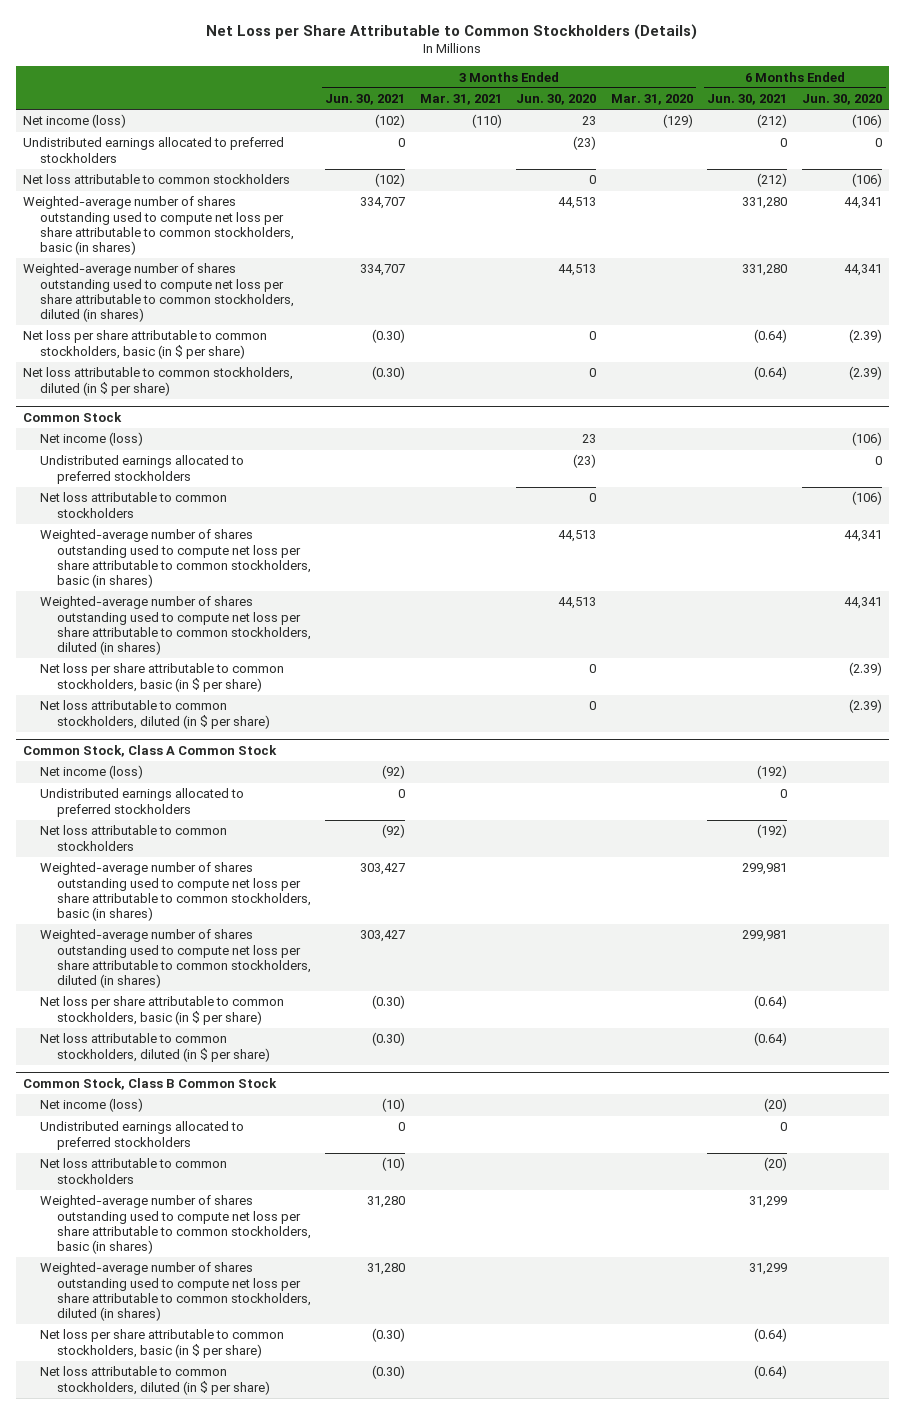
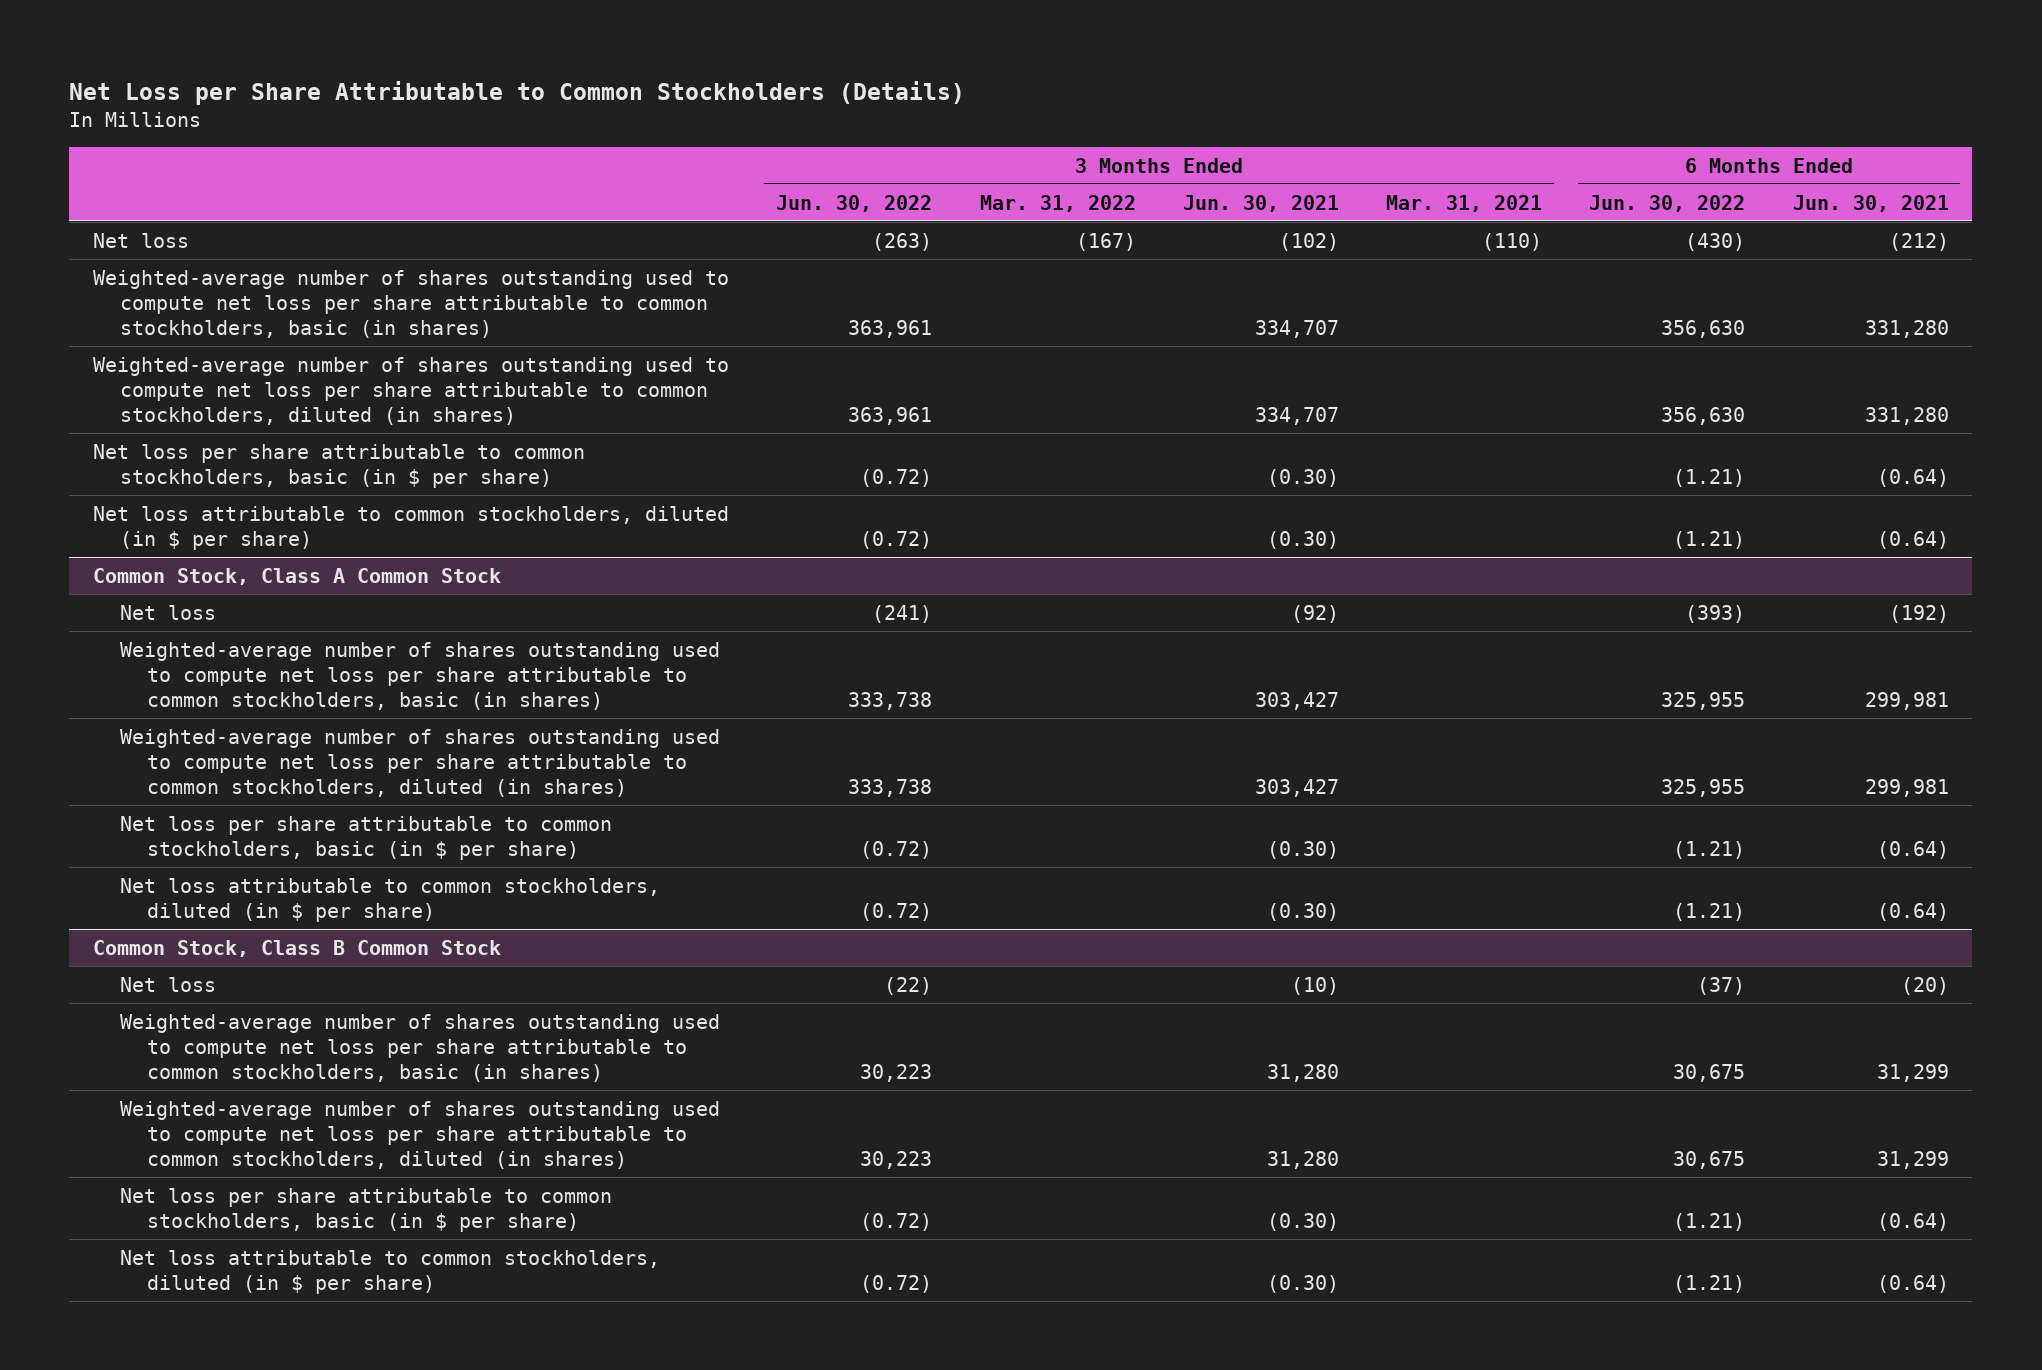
[516,94,597,106] Jun. 30, 2020 -> none
[610,94,693,106] Mar. 31, 2020 -> none
[801,94,882,106] Jun. 30, 2020 -> none
none -> [776,194,933,212] Jun. 30, 2022
none -> [979,194,1136,212] Mar. 31, 2022
none -> [1589,194,1746,212] Jun. 30, 2022
[22,137,284,163] Undistributed earnings allocated to preferred stockholders -> none
[22,174,290,185] Net loss attributable to common stockholders -> none
[22,114,126,129] Net income (loss) -> [93,232,190,248] Net loss
[22,411,122,422] Common Stock -> none
[39,432,143,447] Net income (loss) -> none
[39,455,244,484] Undistributed earnings allocated to preferred stockholders -> none
[39,492,227,518] Net loss attributable to common stockholders -> none
[39,529,311,589] Weighted-average number of shares outstanding used to compute net loss per share attributable to common stockholders, basic (in shares) -> none
[39,596,311,656] Weighted-average number of shares outstanding used to compute net loss per share attributable to common stockholders, diluted (in shares) -> none
[39,663,284,692] Net loss per share attributable to common stockholders, basic (in $ per share) -> none
[39,700,270,729] Net loss attributable to common stockholders, diluted (in $ per share) -> none
[39,788,244,817] Undistributed earnings allocated to preferred stockholders -> none
[39,825,227,851] Net loss attributable to common stockholders -> none
[39,765,143,780] Net income (loss) -> [120,604,217,620] Net loss
[39,1121,244,1150] Undistributed earnings allocated to preferred stockholders -> none
[39,1158,227,1184] Net loss attributable to common stockholders -> none
[39,1098,143,1113] Net income (loss) -> [120,976,217,992] Net loss

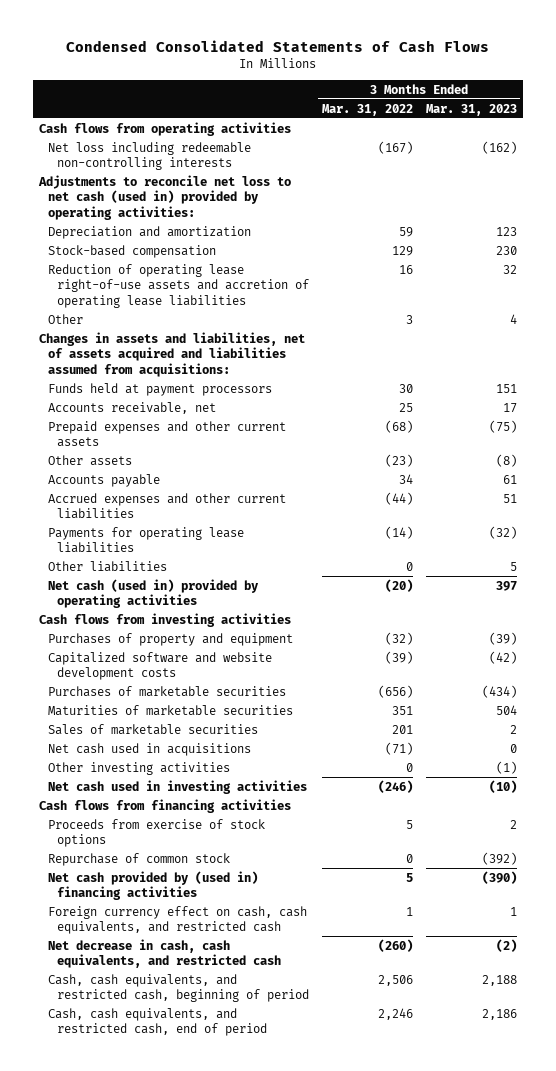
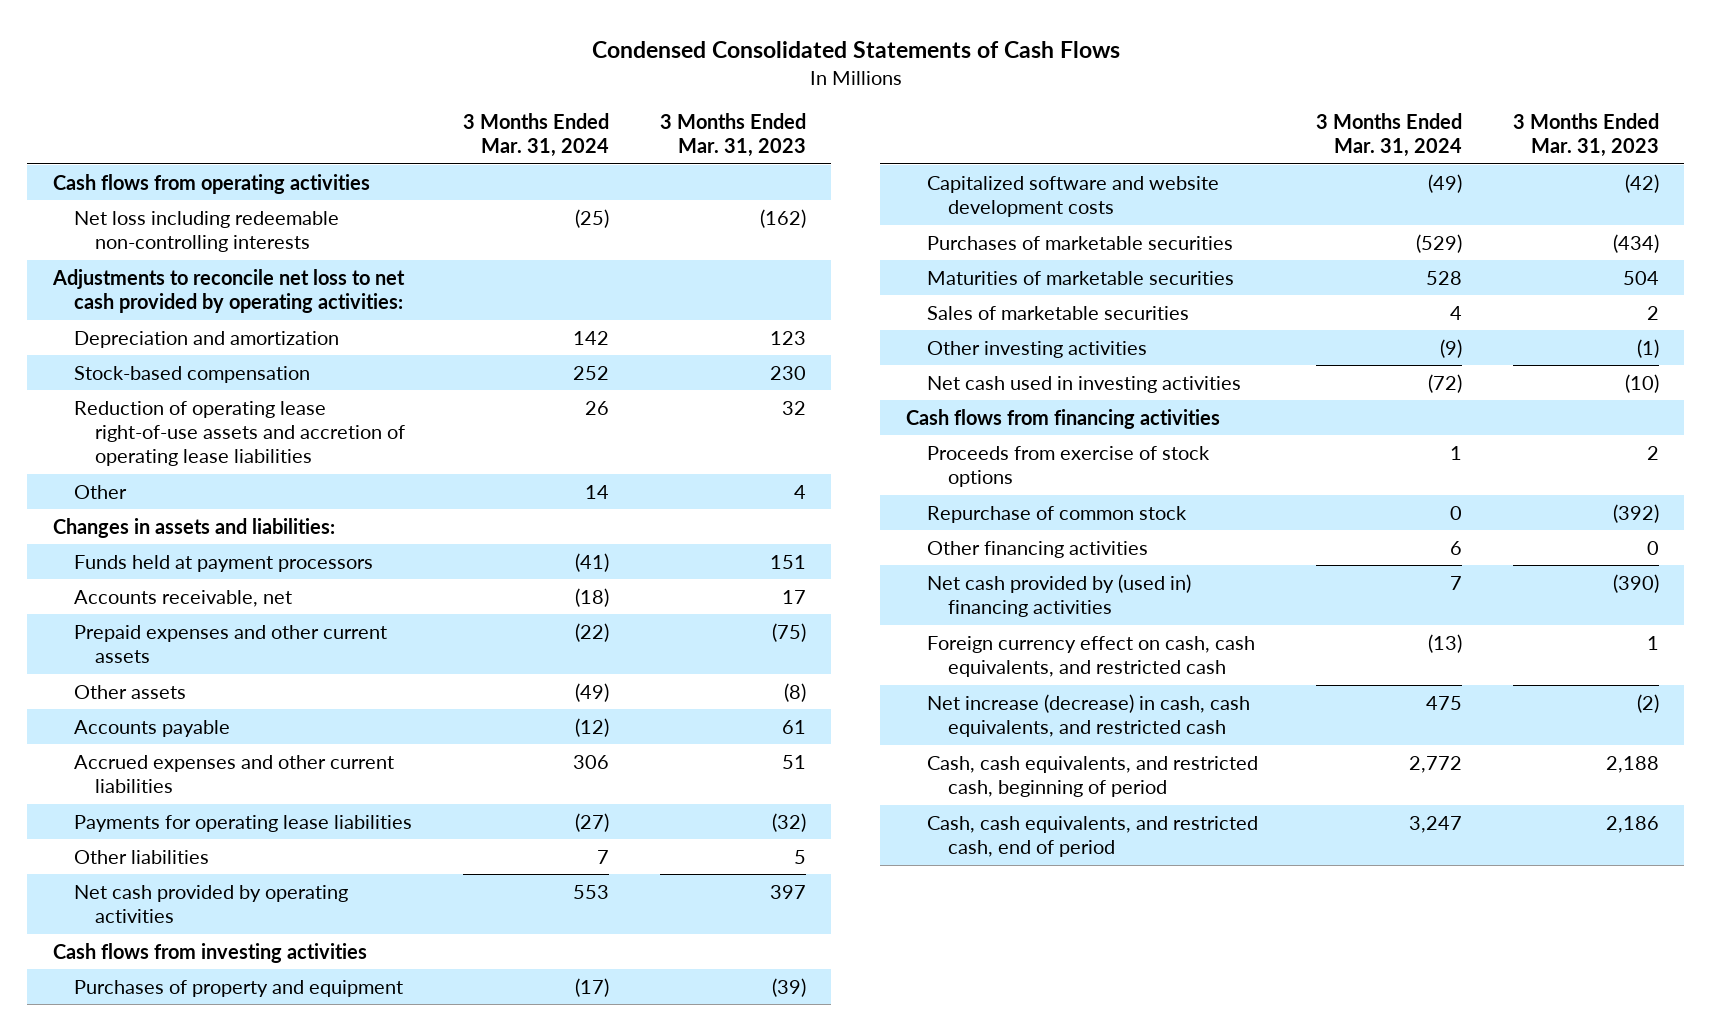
[321,103,413,116] Mar. 31, 2022 -> none
none -> [462,113,609,158] 3 Months Ended Mar. 31, 2024
[38,174,292,220] Adjustments to reconcile net loss to net cash (used in) provided by operating activities: -> [51,268,405,314] Adjustments to reconcile net loss to net cash provided by operating activities:
[39,331,306,377] Changes in assets and liabilities, net of assets acquired and liabilities assumed from acquisitions: -> [52,517,335,538] Changes in assets and liabilities:
[47,578,259,609] Net cash (used in) provided by operating activities -> [73,884,348,924] Net cash provided by operating activities
[47,742,251,756] Net cash used in acquisitions -> none
none -> [927,540,1149,558] Other financing activities
[47,938,281,969] Net decrease in cash, cash equivalents, and restricted cash -> [927,693,1251,738] Net increase (decrease) in cash, cash equivalents, and restricted cash

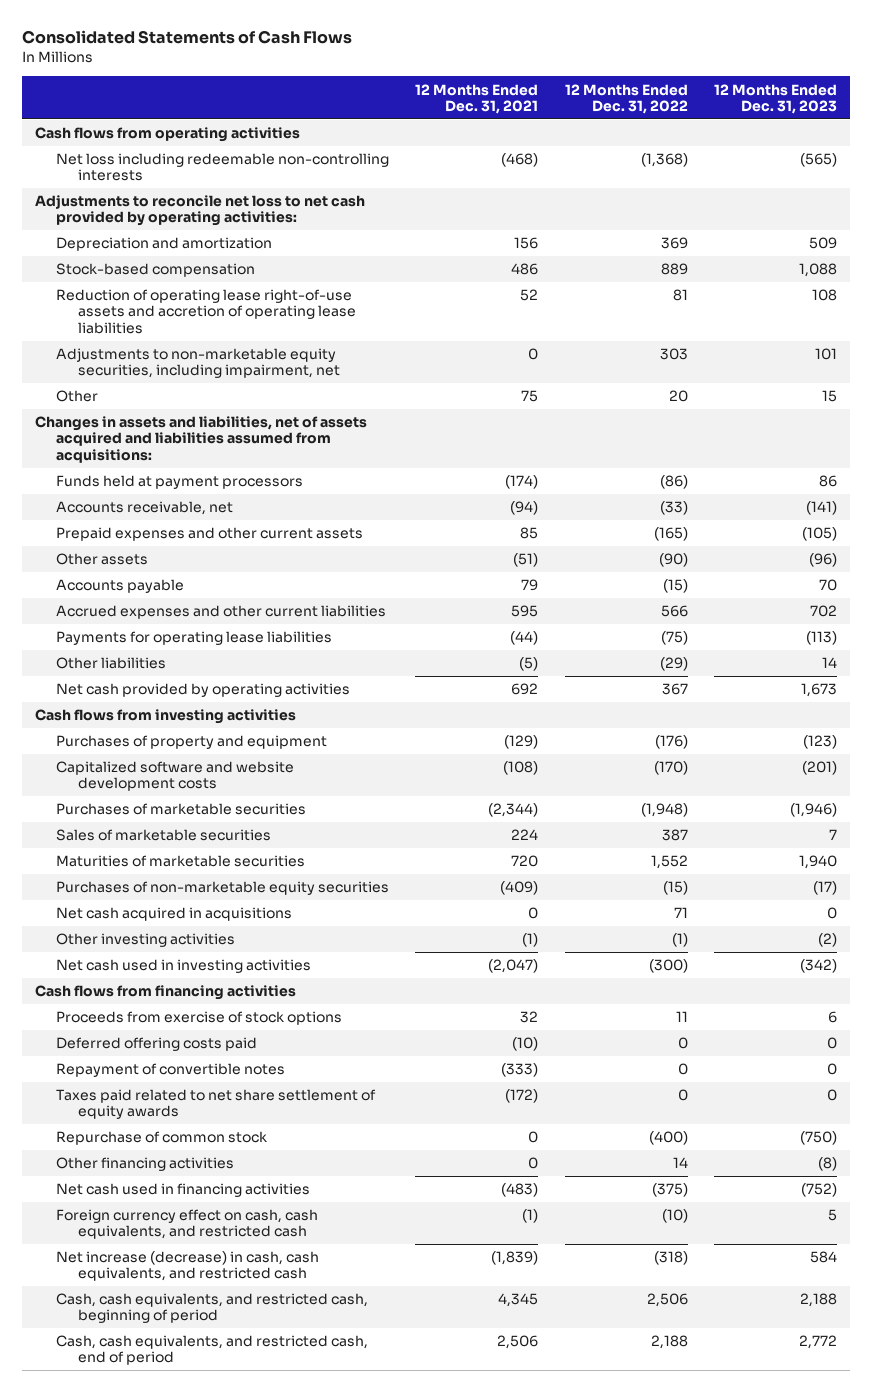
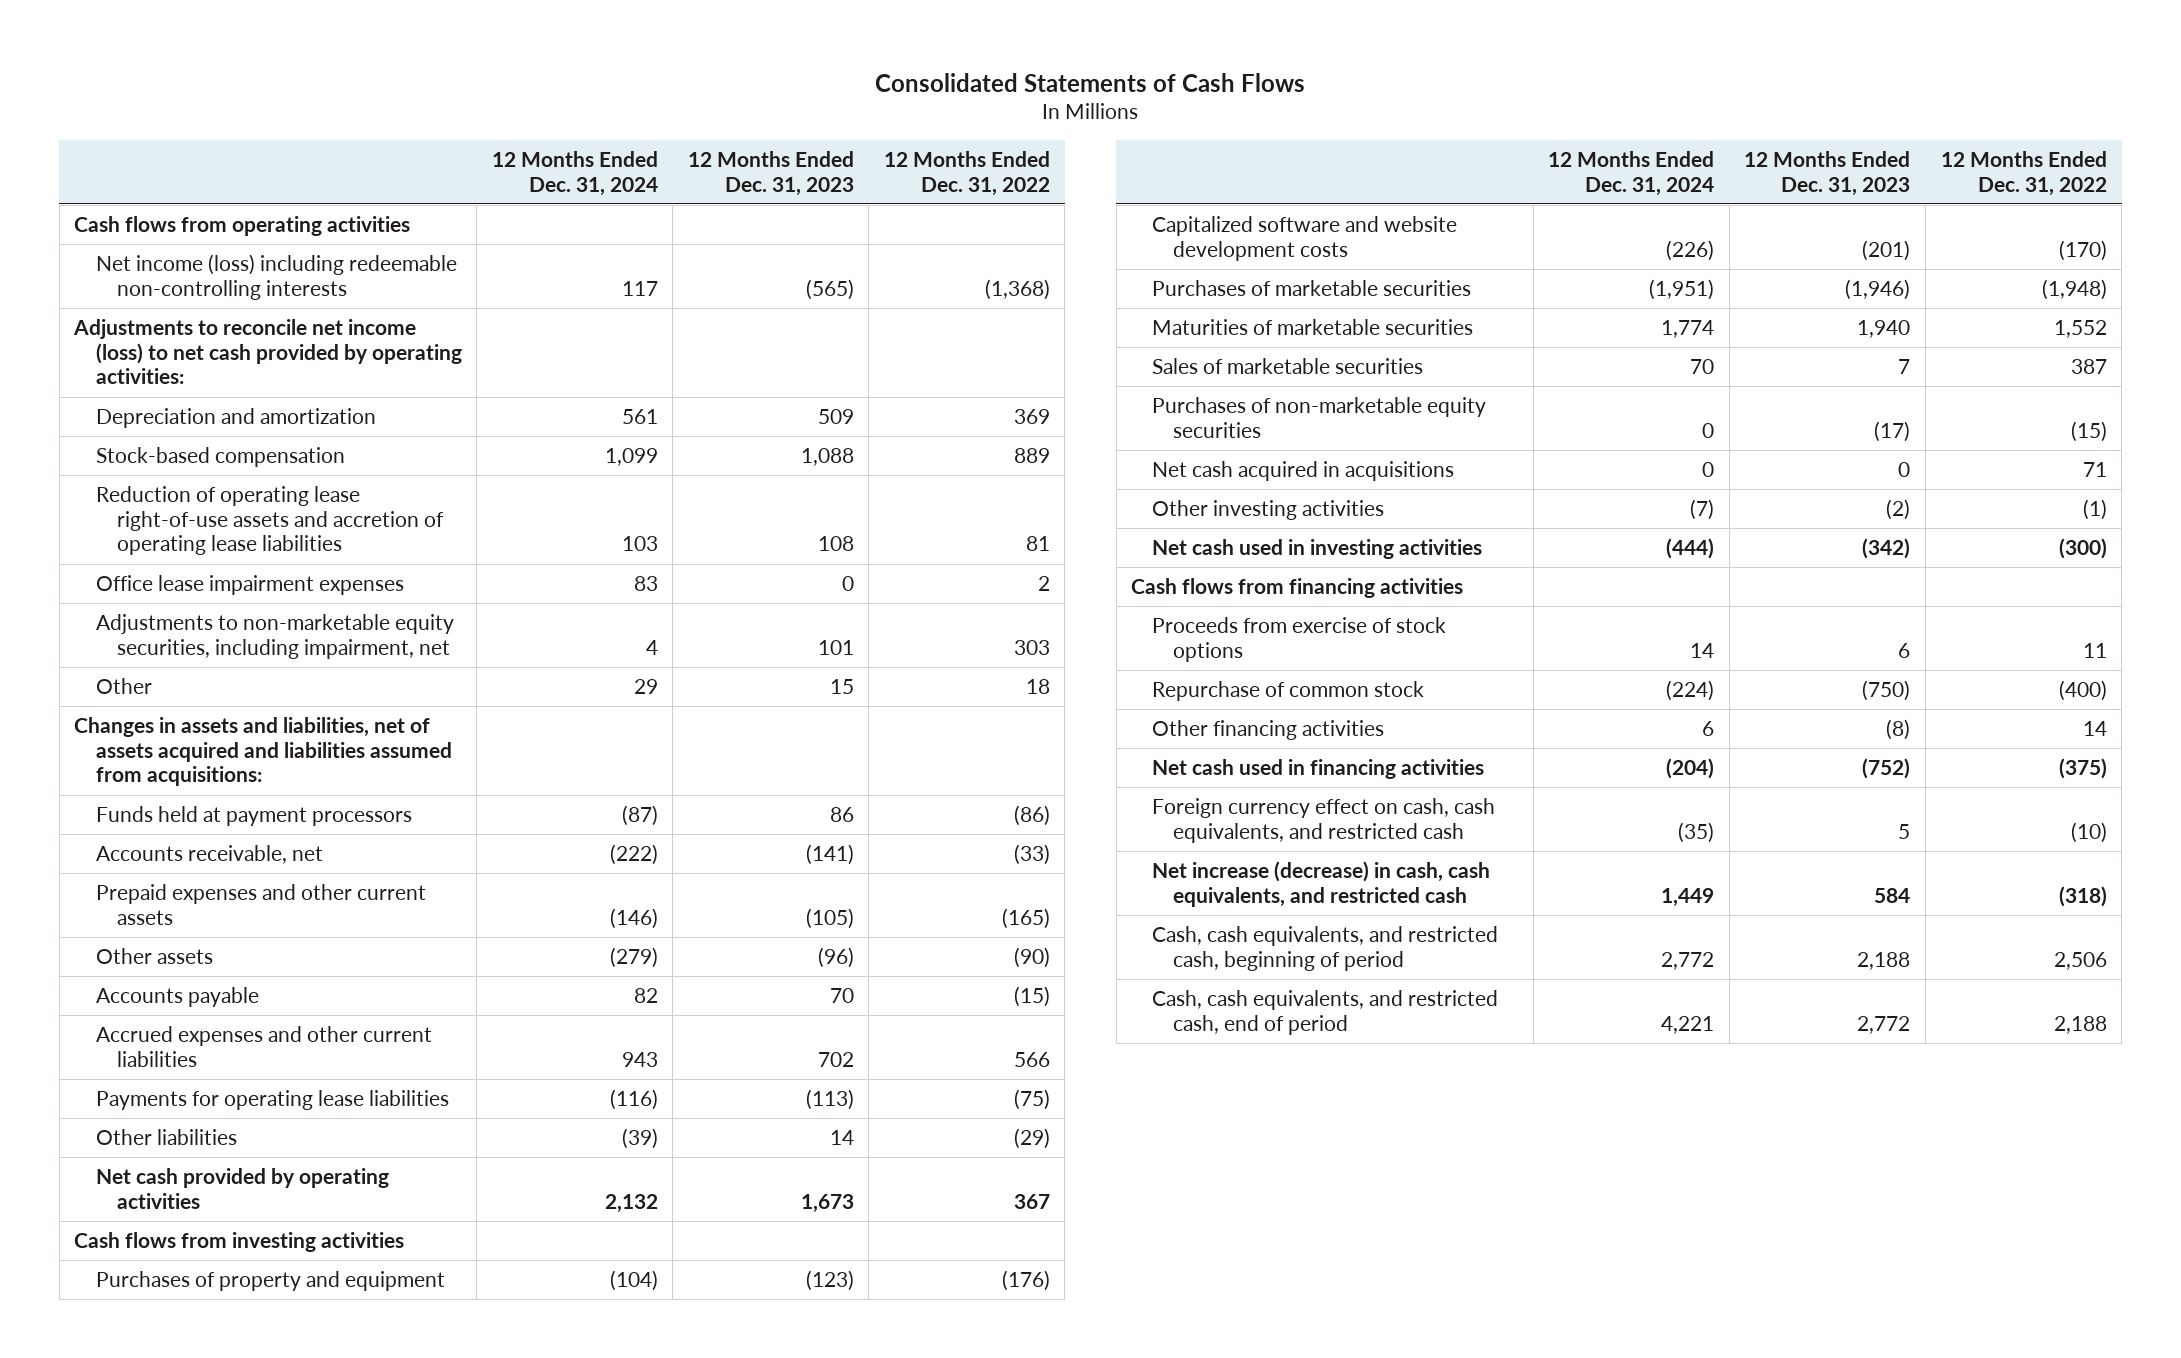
[415,83,539,114] 12 Months Ended Dec. 31, 2021 -> none
none -> [491,151,658,196] 12 Months Ended Dec. 31, 2024
[56,153,390,182] Net loss including redeemable non-controlling interests -> [95,254,457,300] Net income (loss) including redeemable non-controlling interests
[34,195,365,227] Adjustments to reconcile net loss to net cash provided by operating activities: -> [73,319,462,385] Adjustments to reconcile net income (loss) to net cash provided by operating activities:
none -> [95,575,404,596] Office lease impairment expenses
[668,390,688,403] 20 -> [1025,679,1050,695] 18
[56,829,272,842] Sales of marketable securities -> [1152,358,1424,375] Sales of marketable securities
[56,1037,258,1052] Deferred offering costs paid -> none
[56,1063,286,1078] Repayment of convertible notes -> none
[56,1089,377,1120] Taxes paid related to net share settlement of equity awards -> none

